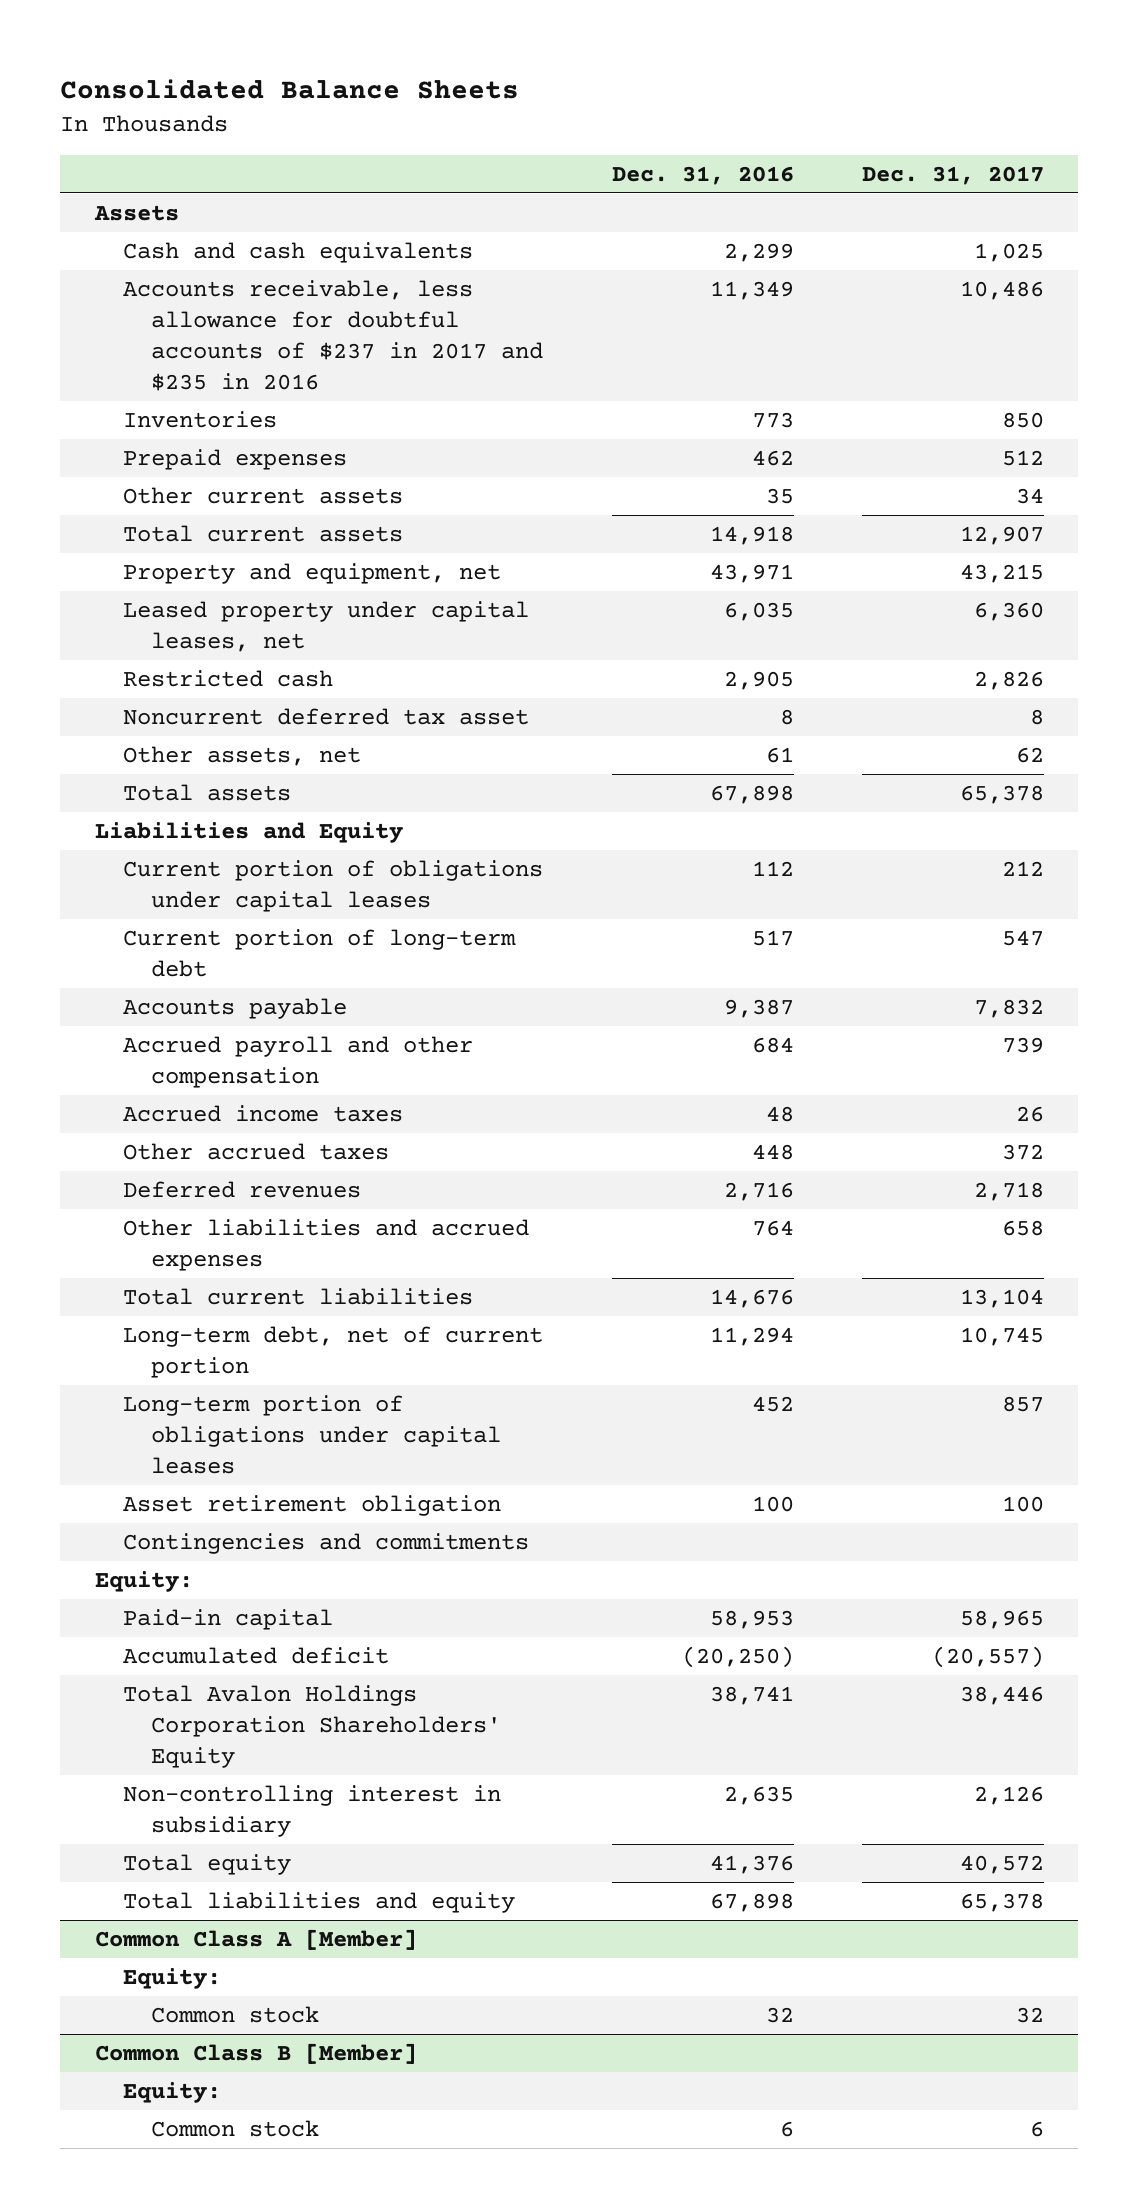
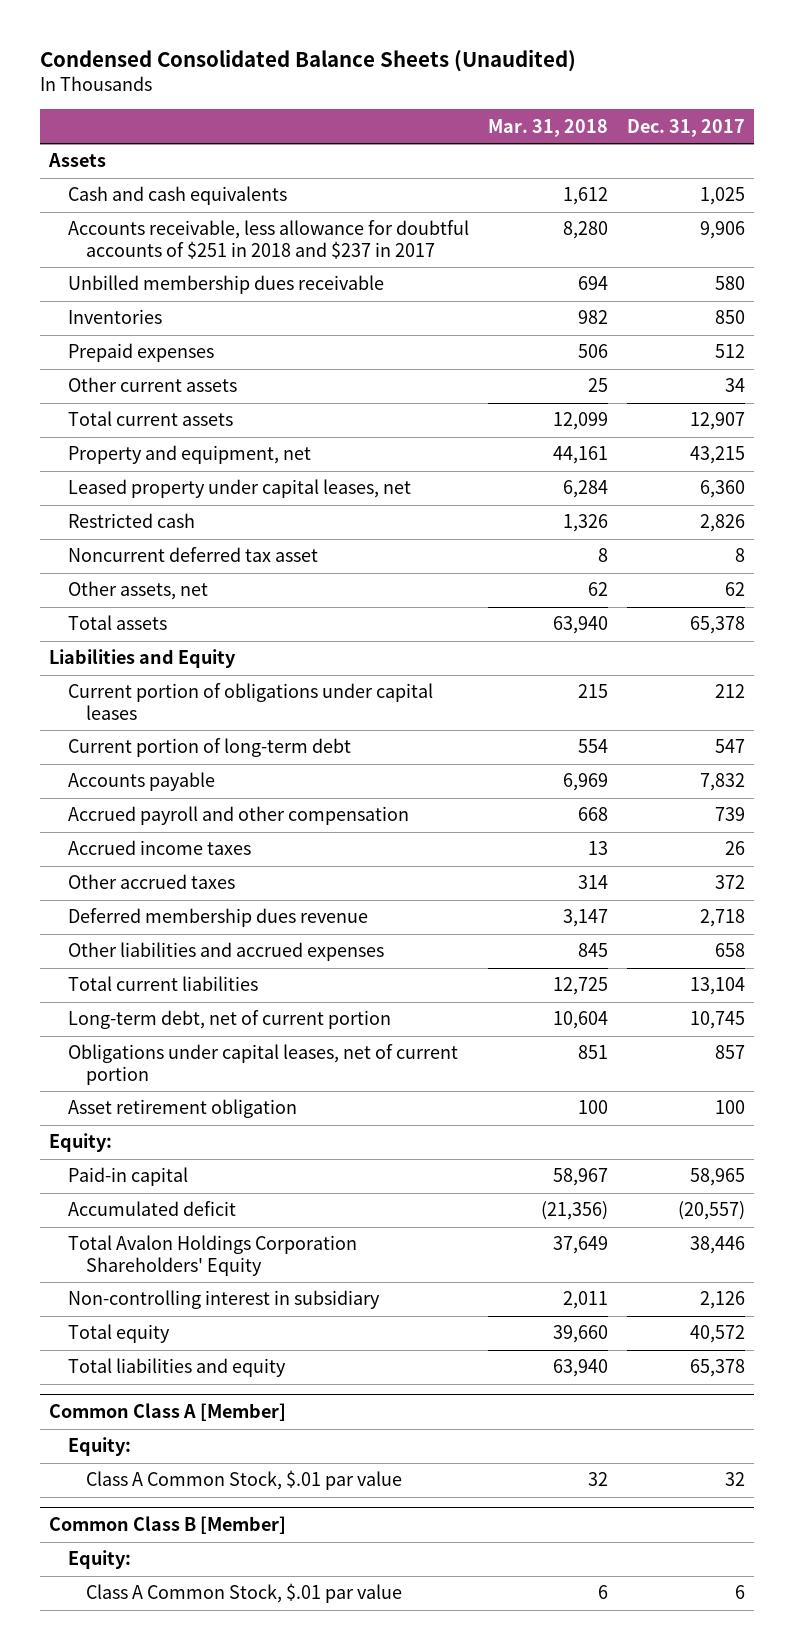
[60,79,520,100] Consolidated Balance Sheets -> [39,49,576,73] Condensed Consolidated Balance Sheets (Unaudited)
[611,165,794,185] Dec. 31, 2016 -> none
none -> [487,118,608,137] Mar. 31, 2018
[122,279,544,392] Accounts receivable, less allowance for doubtful accounts of $237 in 2017 and $235 in 2016 -> [67,220,469,259] Accounts receivable, less allowance for doubtful accounts of $251 in 2018 and $237 in 2017
[959,280,1044,300] 10,486 -> [699,221,745,240] 9,906
none -> [67,275,384,295] Unbilled membership dues receivable
[122,1180,361,1198] Deferred revenues -> [67,908,368,928] Deferred membership dues revenue
[122,1394,502,1475] Long-term portion of obligations under capital leases -> [67,1044,458,1085] Obligations under capital leases, net of current portion
[122,1532,529,1554] Contingencies and commitments -> none
[151,2005,320,2023] Common stock -> [85,1470,402,1491] Class A Common Stock, $.01 par value
[151,2119,320,2137] Common stock -> [85,1583,402,1604] Class A Common Stock, $.01 par value

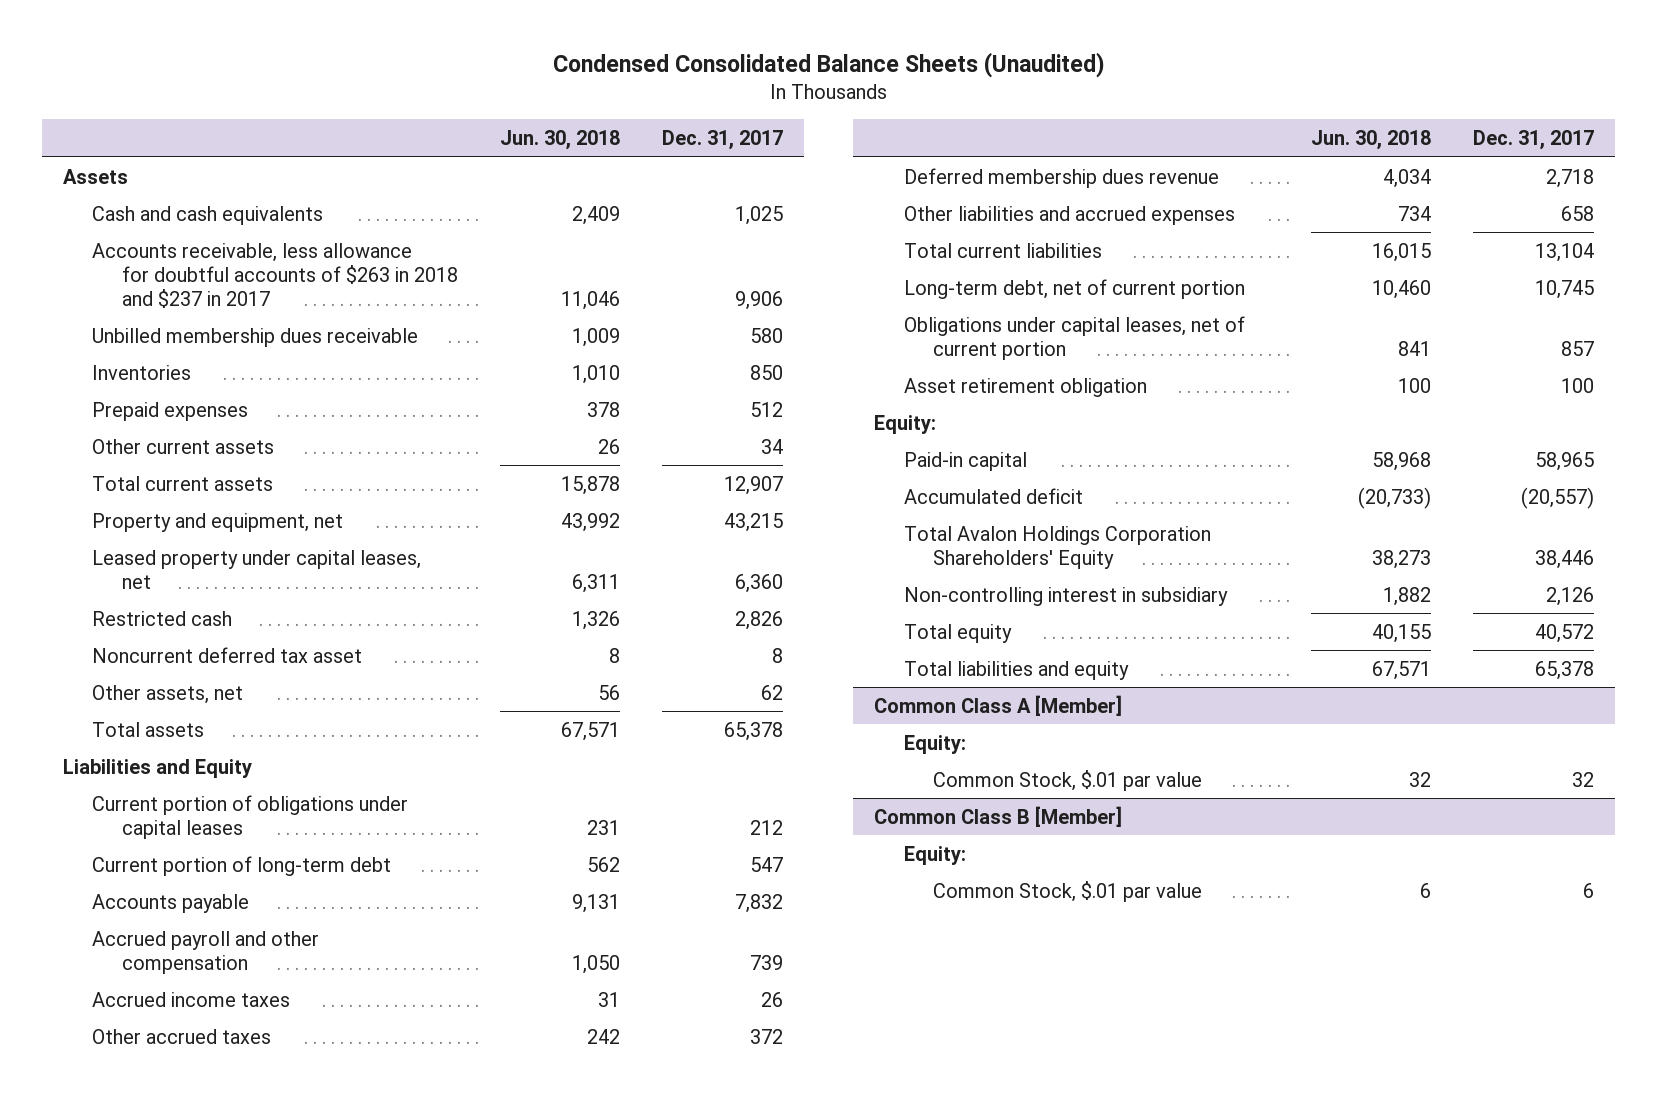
[487,118,608,137] Mar. 31, 2018 -> none
none -> [499,129,620,150] Jun. 30, 2018
[67,220,469,259] Accounts receivable, less allowance for doubtful accounts of $251 in 2018 and $237 in 2017 -> [92,242,458,308] Accounts receivable, less allowance for doubtful accounts of $263 in 2018 and $237 in 2017
[85,1470,402,1491] Class A Common Stock, $.01 par value -> [933,769,1203,791] Common Stock, $.01 par value
[85,1583,402,1604] Class A Common Stock, $.01 par value -> [933,880,1203,902] Common Stock, $.01 par value

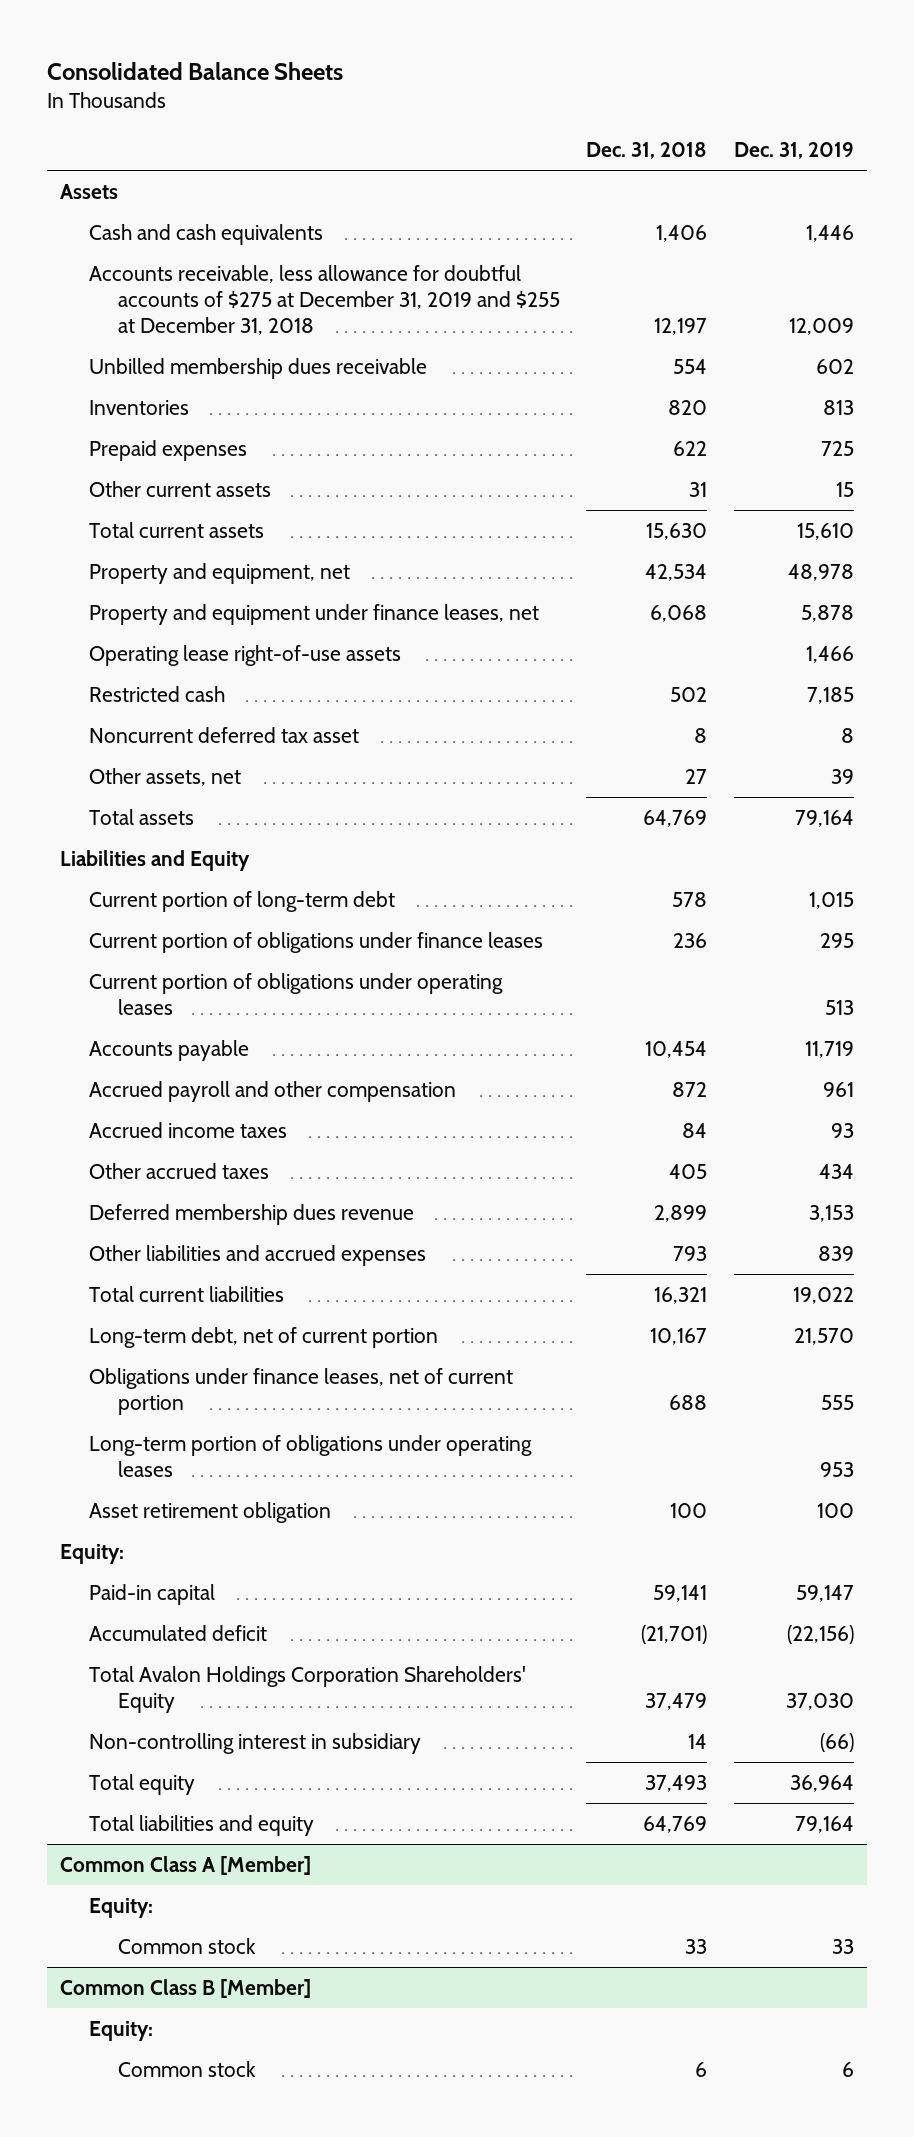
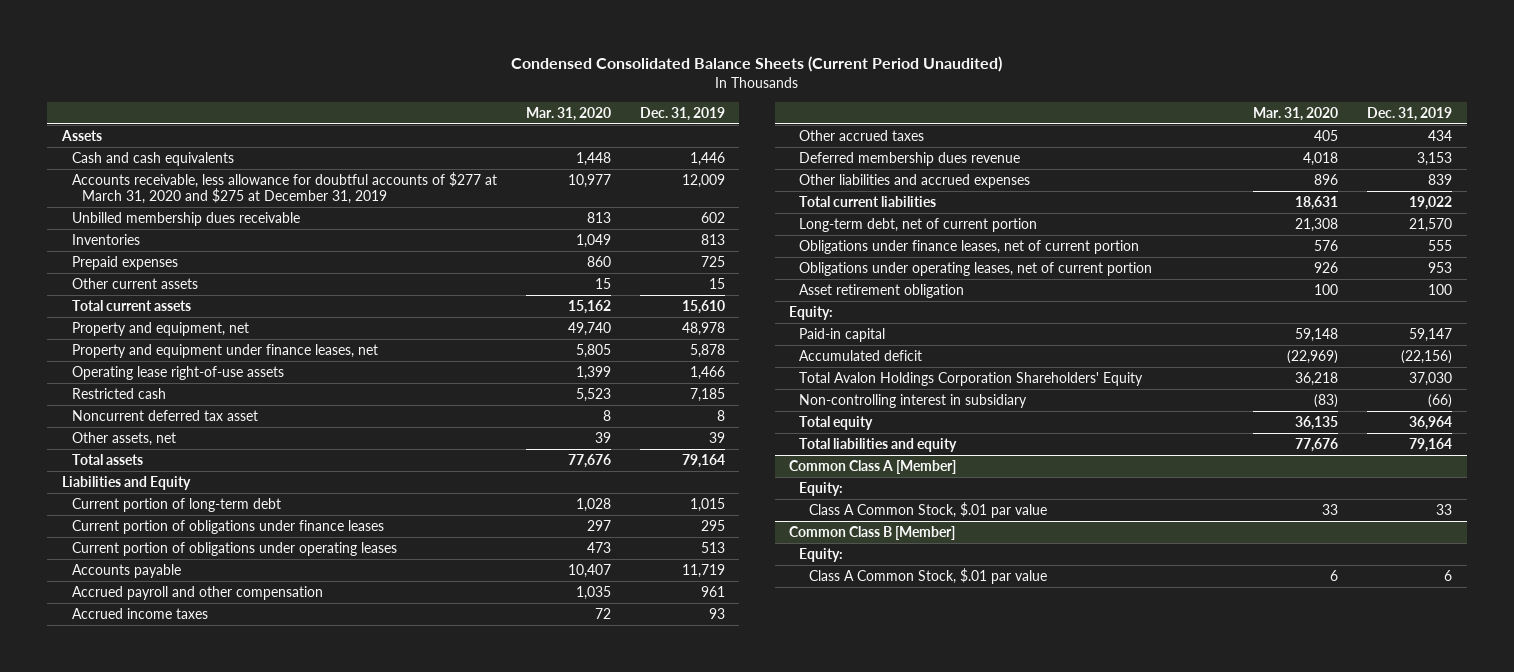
[47,61,344,80] Consolidated Balance Sheets -> [510,55,1002,72] Condensed Consolidated Balance Sheets (Current Period Unaudited)
[586,142,708,160] Dec. 31, 2018 -> none
none -> [525,106,611,121] Mar. 31, 2020
[89,264,560,335] Accounts receivable, less allowance for doubtful accounts of $275 at December 31, 2019 and $255 at December 31, 2018 -> [71,171,497,205] Accounts receivable, less allowance for doubtful accounts of $277 at March 31, 2020 and $275 at December 31, 2019
[89,1434,533,1477] Long-term portion of obligations under operating leases -> [799,261,1153,276] Obligations under operating leases, net of current portion
[117,1937,256,1954] Common stock -> [809,501,1048,518] Class A Common Stock, $.01 par value
[117,2060,256,2077] Common stock -> [809,567,1048,584] Class A Common Stock, $.01 par value

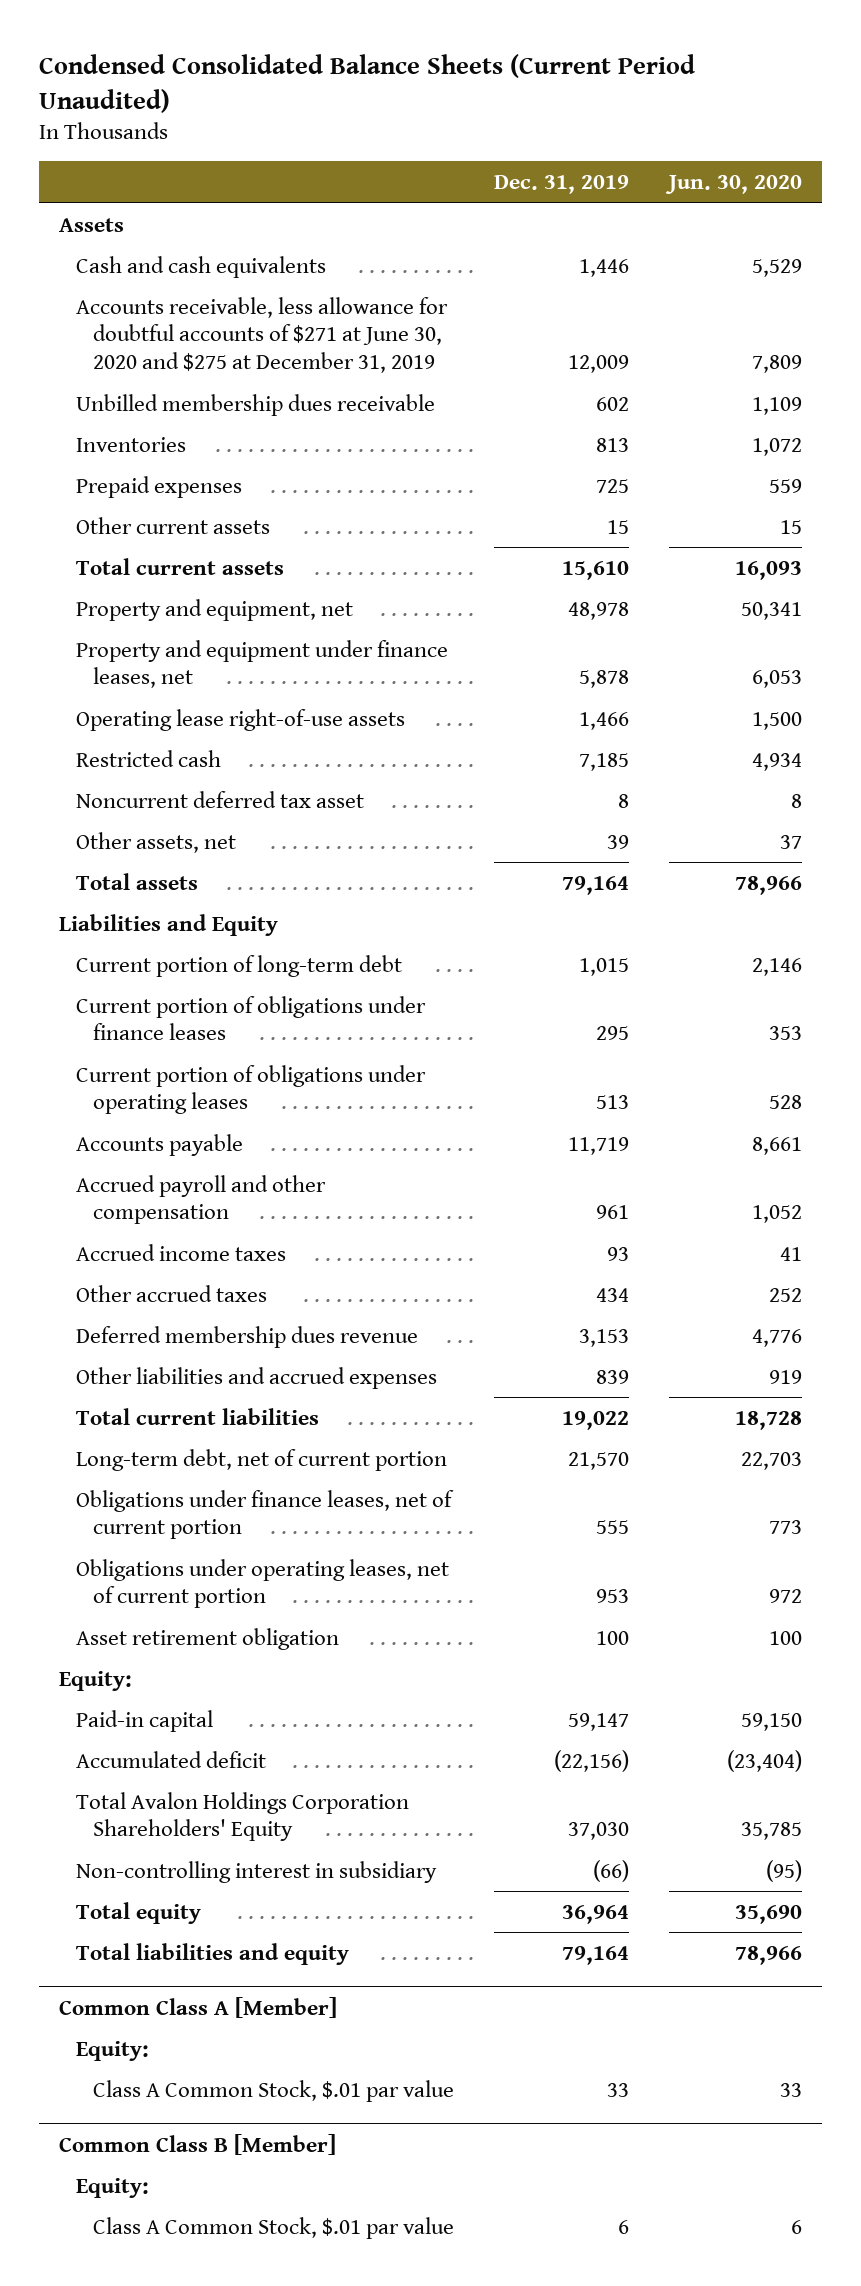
[525,106,611,121] Mar. 31, 2020 -> none
none -> [665,174,803,194] Jun. 30, 2020
[71,171,497,205] Accounts receivable, less allowance for doubtful accounts of $277 at March 31, 2020 and $275 at December 31, 2019 -> [75,296,448,374] Accounts receivable, less allowance for doubtful accounts of $271 at June 30, 2020 and $275 at December 31, 2019

